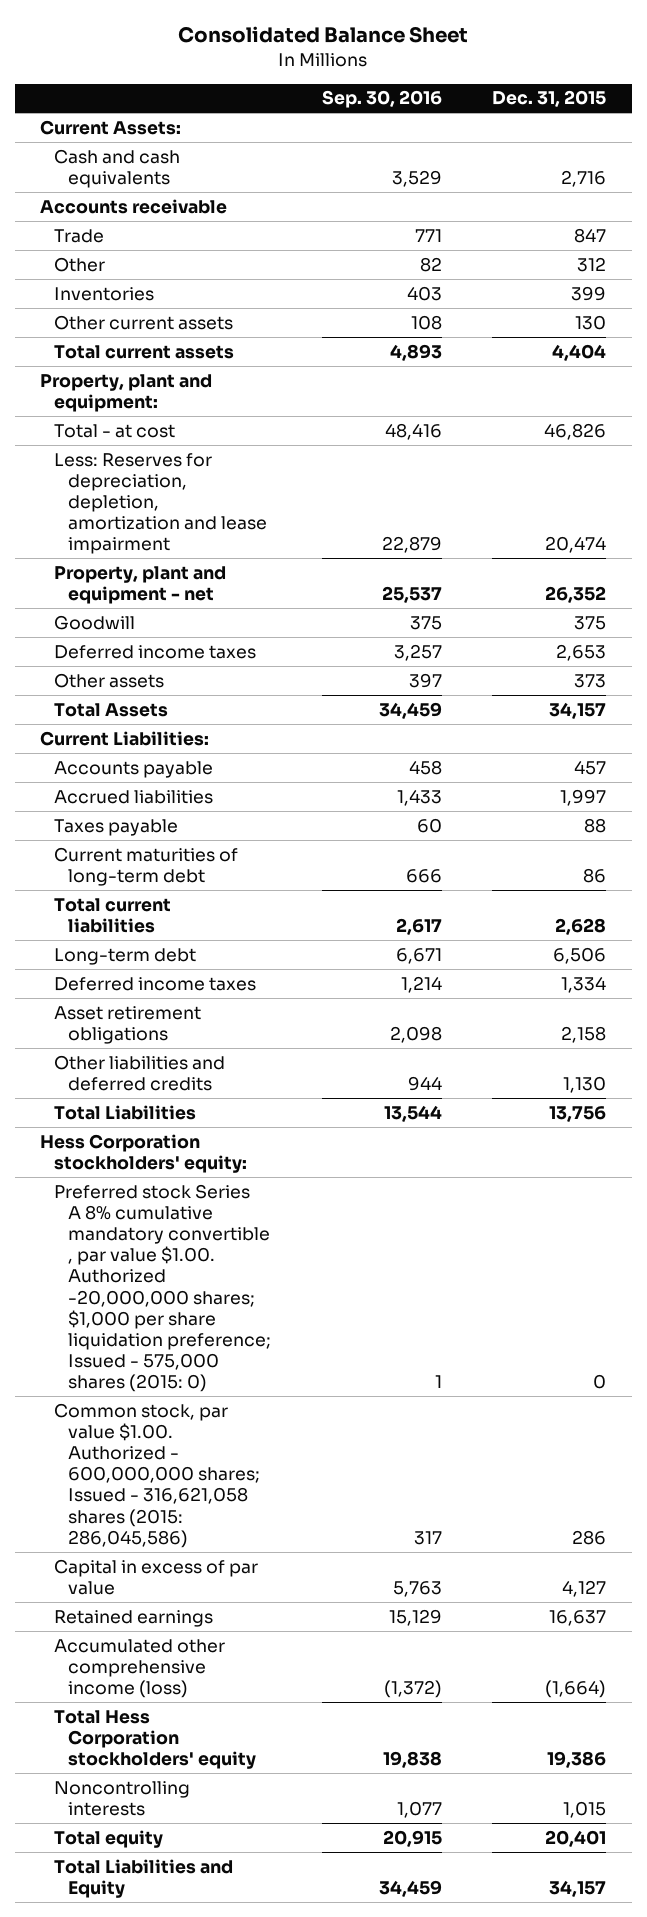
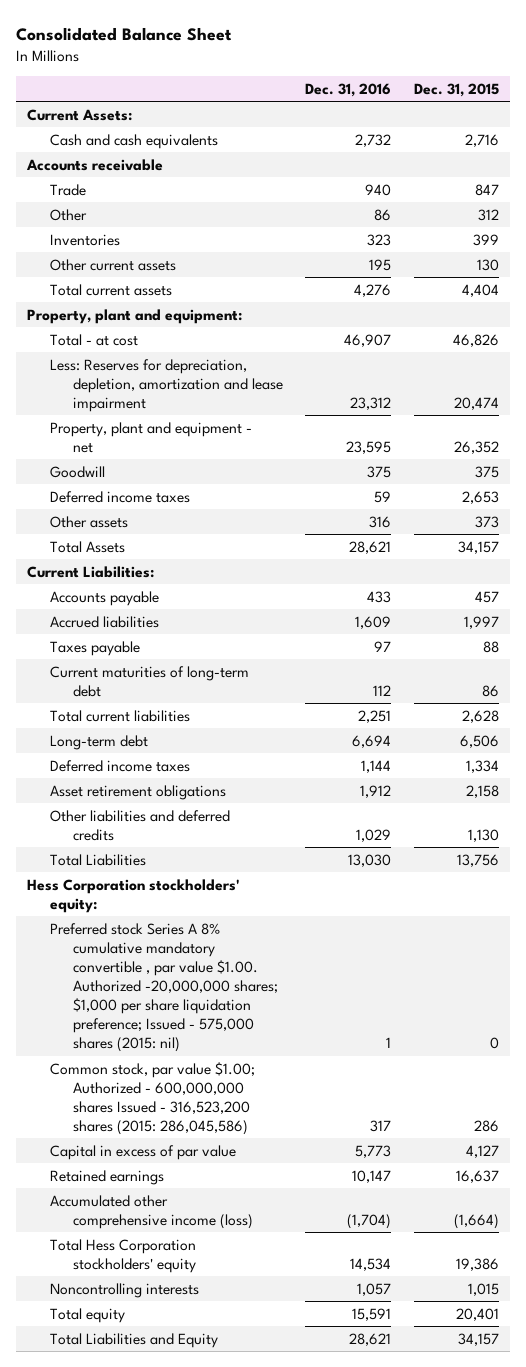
[321,90,442,109] Sep. 30, 2016 -> none
none -> [305,82,392,97] Dec. 31, 2016
[54,1183,272,1393] Preferred stock Series A 8% cumulative mandatory convertible , par value $1.00. Authorized -20,000,000 shares; $1,000 per share liquidation preference; Issued - 575,000 shares (2015: 0) -> [50,922,279,1053] Preferred stock Series A 8% cumulative mandatory convertible , par value $1.00. Authorized -20,000,000 shares; $1,000 per share liquidation preference; Issued - 575,000 shares (2015: nil)
[54,1402,261,1548] Common stock, par value $1.00. Authorized - 600,000,000 shares; Issued - 316,621,058 shares (2015: 286,045,586) -> [50,1061,256,1135] Common stock, par value $1.00; Authorized - 600,000,000 shares Issued - 316,523,200 shares (2015: 286,045,586)

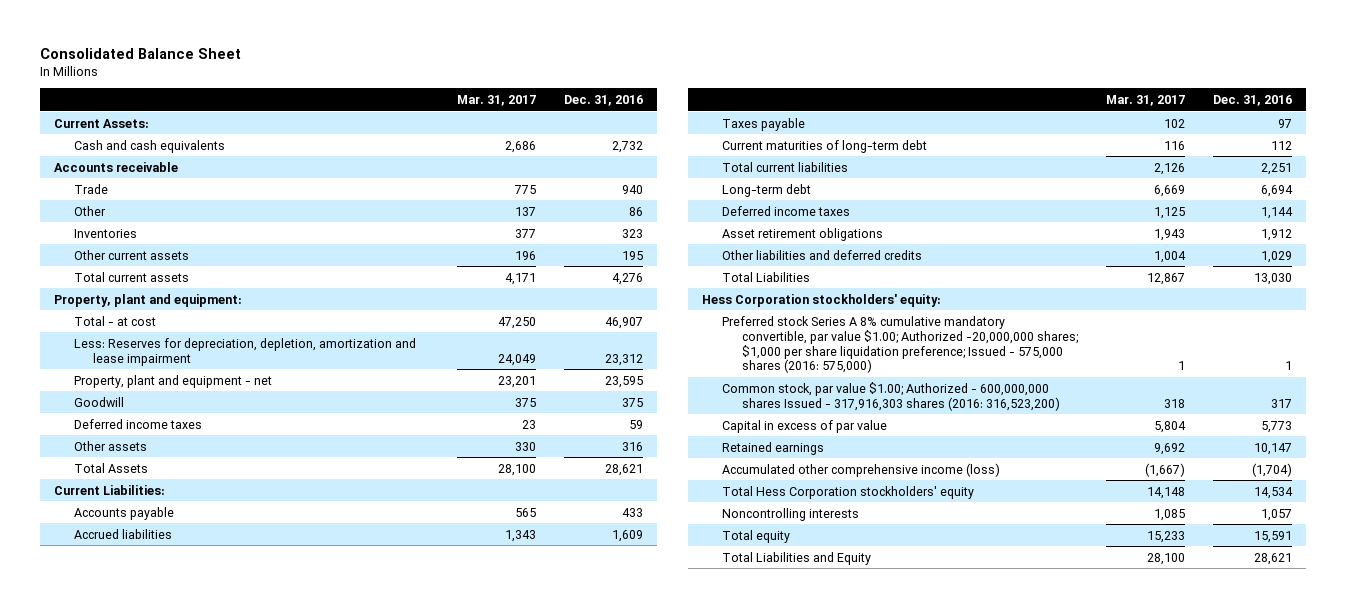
[413,82,499,97] Dec. 31, 2015 -> none
none -> [457,94,537,106] Mar. 31, 2017
[50,922,279,1053] Preferred stock Series A 8% cumulative mandatory convertible , par value $1.00. Authorized -20,000,000 shares; $1,000 per share liquidation preference; Issued - 575,000 shares (2015: nil) -> [721,315,1078,374] Preferred stock Series A 8% cumulative mandatory convertible, par value $1.00; Authorized -20,000,000 shares; $1,000 per share liquidation preference; Issued - 575,000 shares (2016: 575,000)
[50,1061,256,1135] Common stock, par value $1.00; Authorized - 600,000,000 shares Issued - 316,523,200 shares (2015: 286,045,586) -> [721,381,1060,411] Common stock, par value $1.00; Authorized - 600,000,000 shares Issued - 317,916,303 shares (2016: 316,523,200)

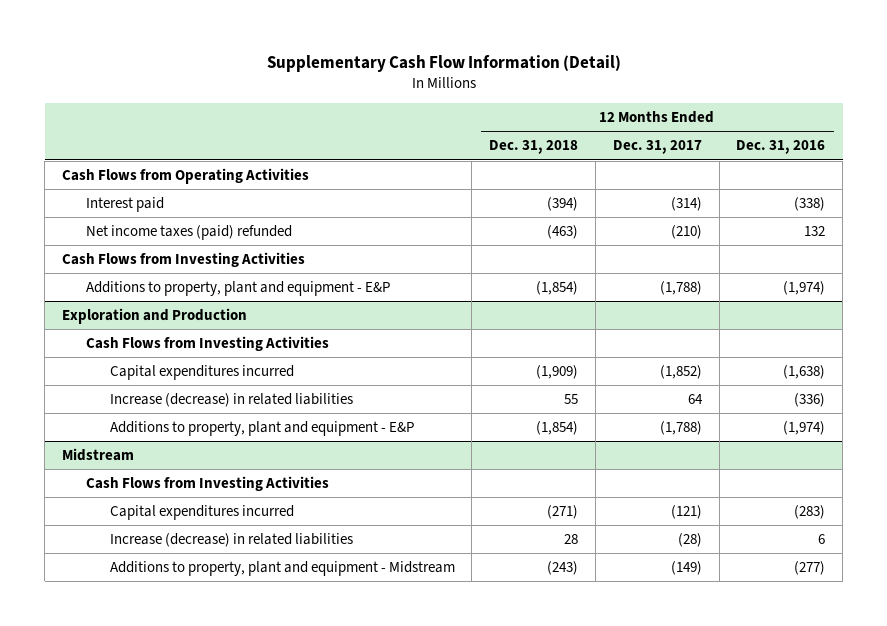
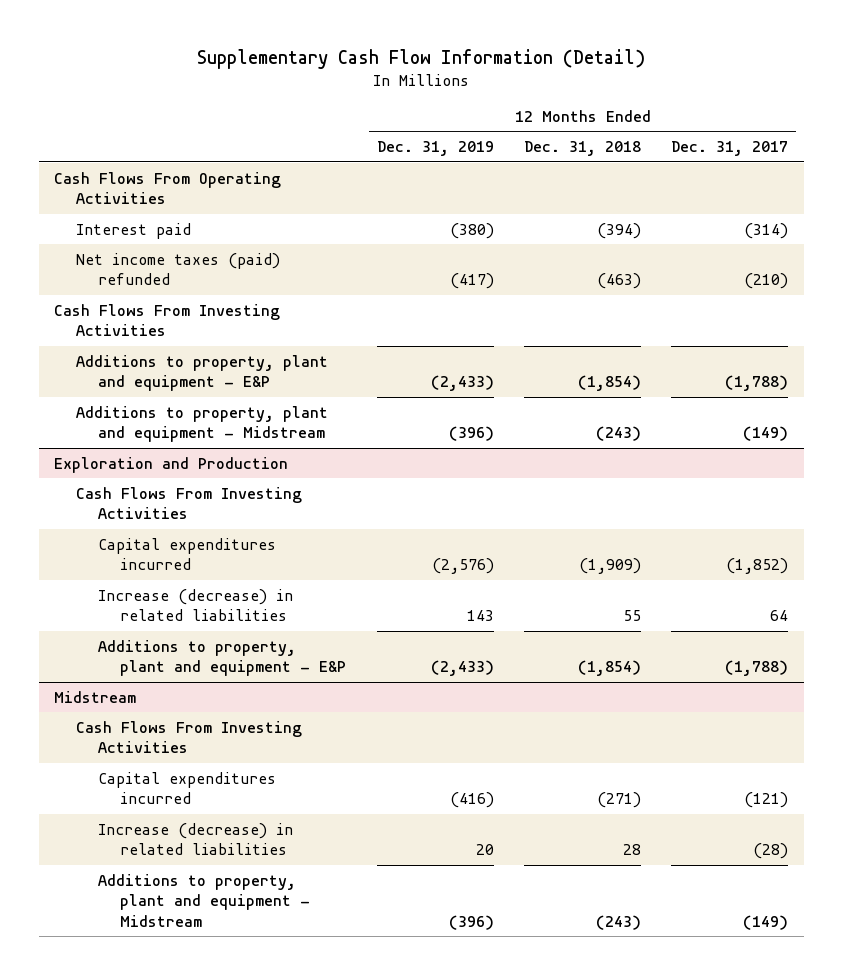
[736,140,826,155] Dec. 31, 2016 -> none
none -> [376,141,494,157] Dec. 31, 2019
[62,168,310,185] Cash Flows from Operating Activities -> [54,171,282,205] Cash Flows From Operating Activities
[62,252,306,268] Cash Flows from Investing Activities -> [54,303,281,337] Cash Flows From Investing Activities
none -> [76,405,329,443] Additions to property, plant and equipment - Midstream
[85,336,329,352] Cash Flows from Investing Activities -> [76,486,303,520] Cash Flows From Investing Activities
[85,476,329,492] Cash Flows from Investing Activities -> [76,720,303,754] Cash Flows From Investing Activities

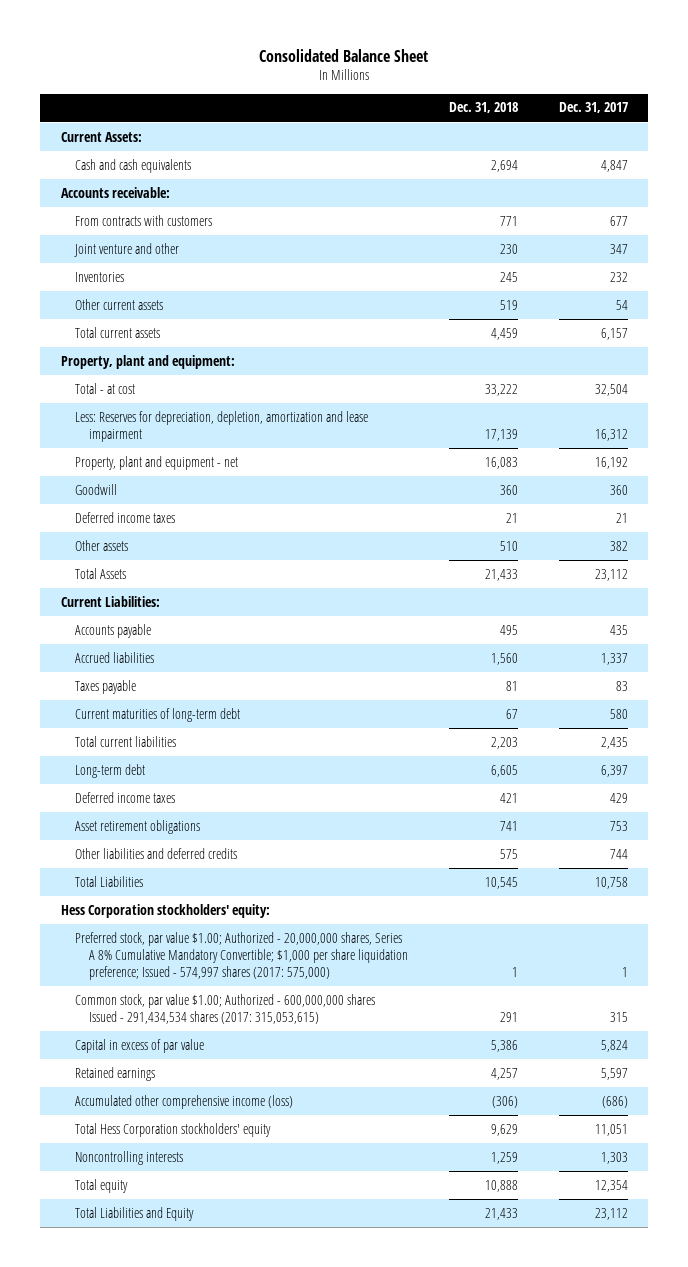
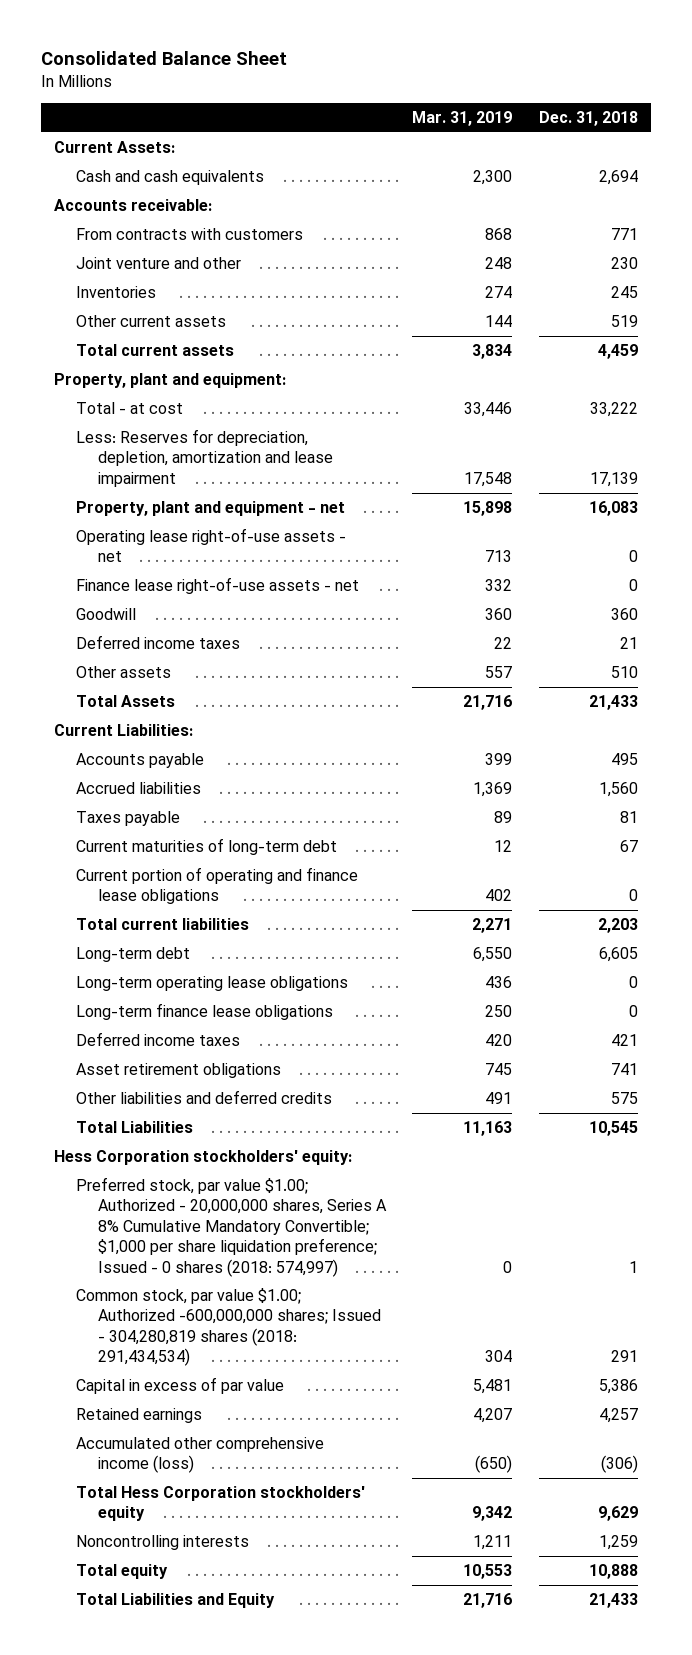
[558,102,628,114] Dec. 31, 2017 -> none
none -> [412,110,513,126] Mar. 31, 2019
none -> [75,528,346,563] Operating lease right-of-use assets - net
none -> [75,577,359,595] Finance lease right-of-use assets - net
none -> [75,867,358,905] Current portion of operating and finance lease obligations
none -> [75,976,348,992] Long-term operating lease obligations
none -> [75,1003,333,1021] Long-term finance lease obligations
[75,931,409,981] Preferred stock, par value $1.00; Authorized - 20,000,000 shares, Series A 8% Cumulative Mandatory Convertible; $1,000 per share liquidation preference; Issued - 574,997 shares (2017: 575,000) -> [75,1177,387,1277] Preferred stock, par value $1.00; Authorized - 20,000,000 shares, Series A 8% Cumulative Mandatory Convertible; $1,000 per share liquidation preference; Issued - 0 shares (2018: 574,997)
[75,993,376,1024] Common stock, par value $1.00; Authorized - 600,000,000 shares Issued - 291,434,534 shares (2017: 315,053,615) -> [75,1288,381,1367] Common stock, par value $1.00; Authorized -600,000,000 shares; Issued - 304,280,819 shares (2018: 291,434,534)

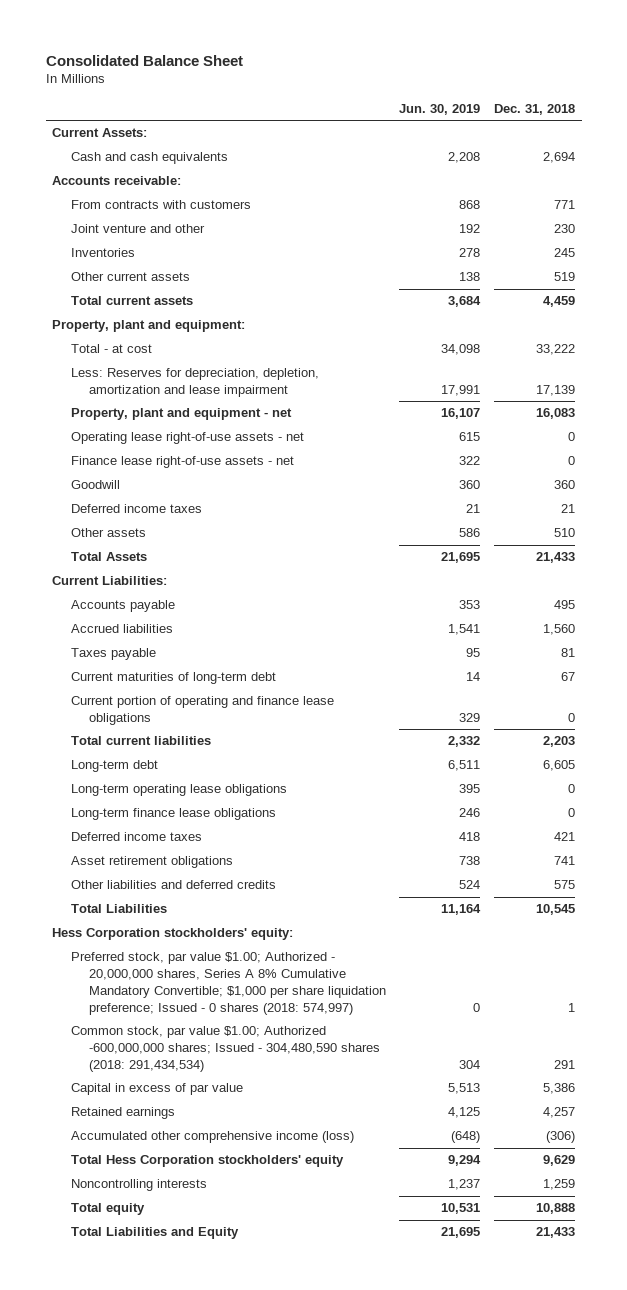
[412,110,513,126] Mar. 31, 2019 -> none
none -> [399,103,481,115] Jun. 30, 2019
[75,1288,381,1367] Common stock, par value $1.00; Authorized -600,000,000 shares; Issued - 304,280,819 shares (2018: 291,434,534) -> [70,1026,381,1072] Common stock, par value $1.00; Authorized -600,000,000 shares; Issued - 304,480,590 shares (2018: 291,434,534)

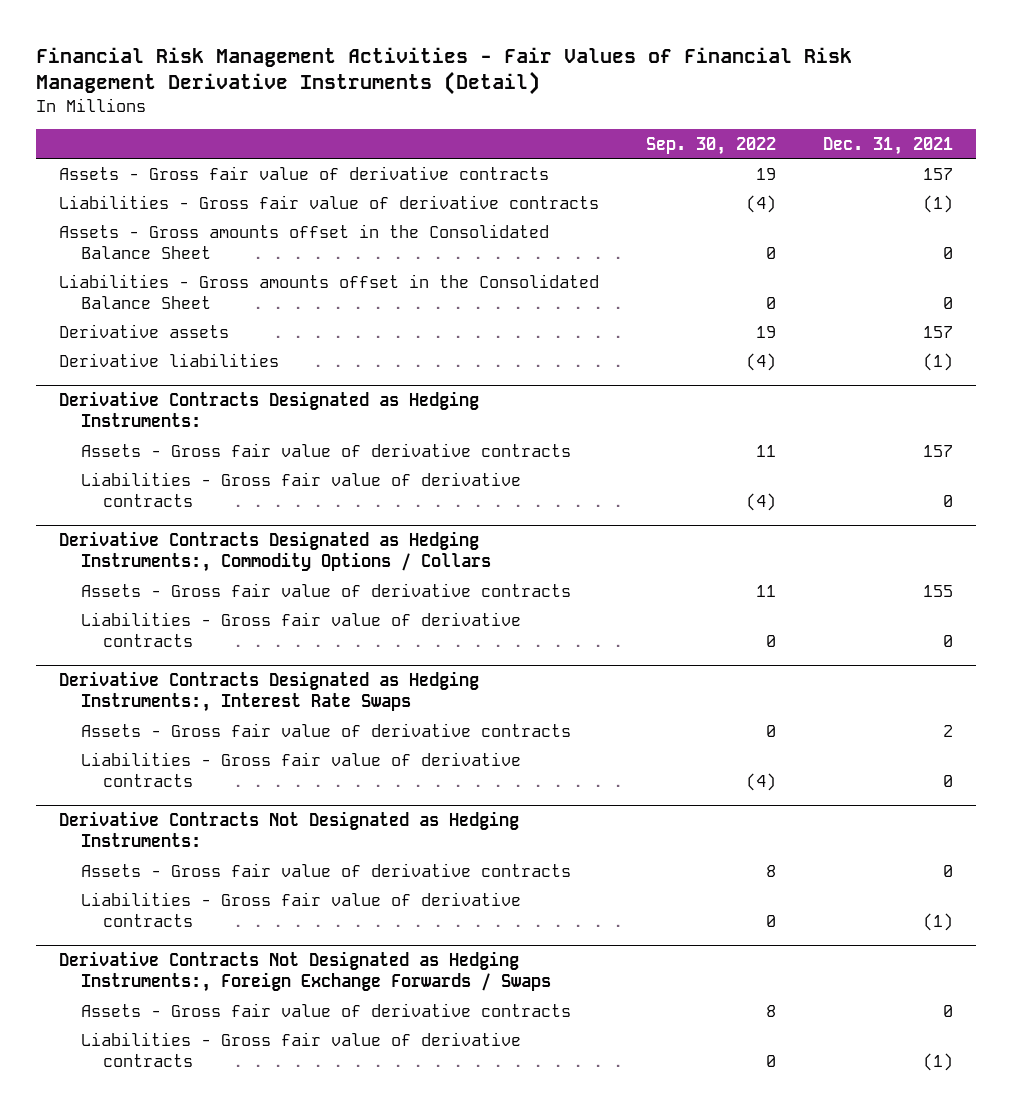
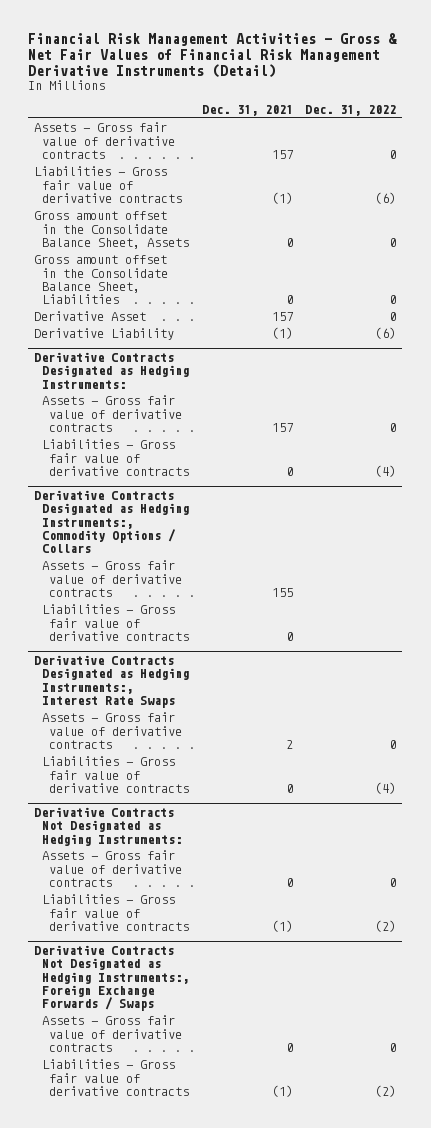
[35,46,852,96] Financial Risk Management Activities - Fair Values of Financial Risk Management Derivative Instruments (Detail) -> [28,33,399,79] Financial Risk Management Activities - Gross & Net Fair Values of Financial Risk Management Derivative Instruments (Detail)
[646,136,777,155] Sep. 30, 2022 -> none
none -> [305,104,397,116] Dec. 31, 2022
[59,223,550,259] Assets - Gross amounts offset in the Consolidated Balance Sheet -> [34,211,189,249] Gross amount offset in the Consolidate Balance Sheet, Assets
[59,273,600,309] Liabilities - Gross amounts offset in the Consolidated Balance Sheet -> [34,255,168,305] Gross amount offset in the Consolidate Balance Sheet, Liabilities
[59,323,230,338] Derivative assets -> [34,311,147,322] Derivative Asset
[59,352,280,367] Derivative liabilities -> [34,328,175,341] Derivative Liability

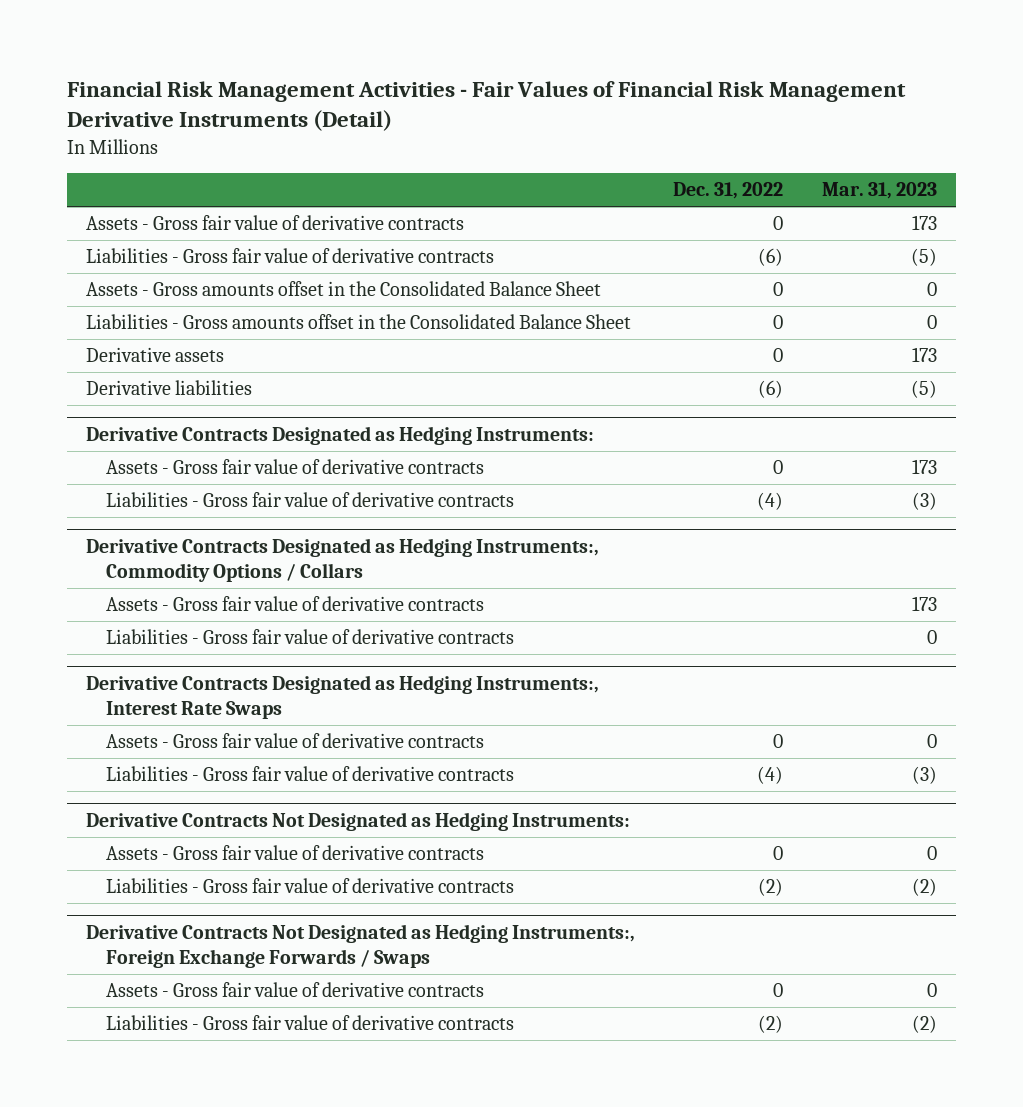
[28,33,399,79] Financial Risk Management Activities - Gross & Net Fair Values of Financial Risk Management Derivative Instruments (Detail) -> [66,80,906,132] Financial Risk Management Activities - Fair Values of Financial Risk Management Derivative Instruments (Detail)
[201,104,293,116] Dec. 31, 2021 -> none
none -> [821,182,937,200] Mar. 31, 2023
[34,211,189,249] Gross amount offset in the Consolidate Balance Sheet, Assets -> [85,281,601,297] Assets - Gross amounts offset in the Consolidated Balance Sheet
[34,255,168,305] Gross amount offset in the Consolidate Balance Sheet, Liabilities -> [85,314,631,330] Liabilities - Gross amounts offset in the Consolidated Balance Sheet
[34,311,147,322] Derivative Asset -> [85,347,224,363] Derivative assets
[34,328,175,341] Derivative Liability -> [85,380,252,396] Derivative liabilities

